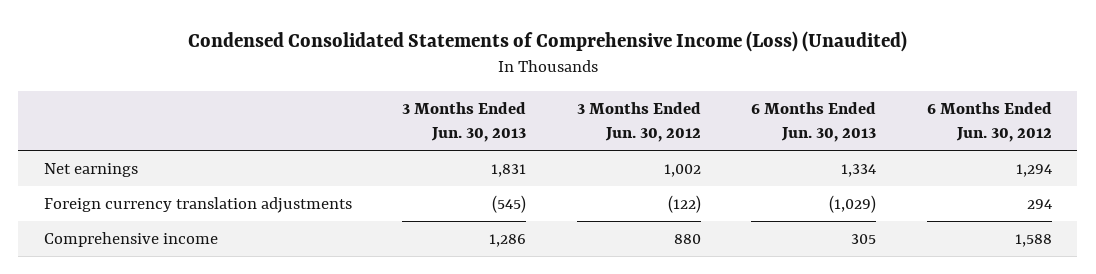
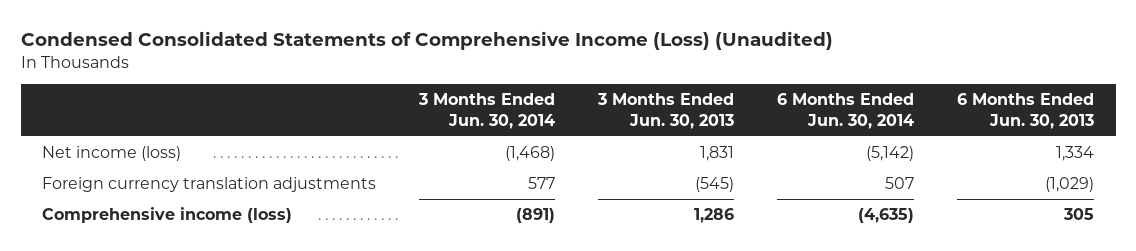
[576,101,701,142] 3 Months Ended Jun. 30, 2012 -> none
[927,101,1053,142] 6 Months Ended Jun. 30, 2012 -> none
none -> [418,93,556,130] 3 Months Ended Jun. 30, 2014
none -> [777,93,915,130] 6 Months Ended Jun. 30, 2014
[43,162,138,177] Net earnings -> [42,146,182,162] Net income (loss)
[43,231,218,247] Comprehensive income -> [42,207,293,224] Comprehensive income (loss)

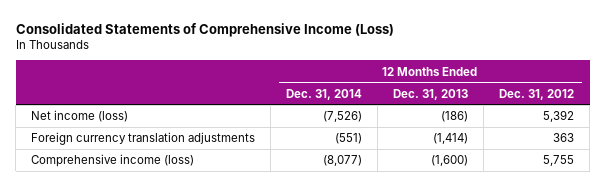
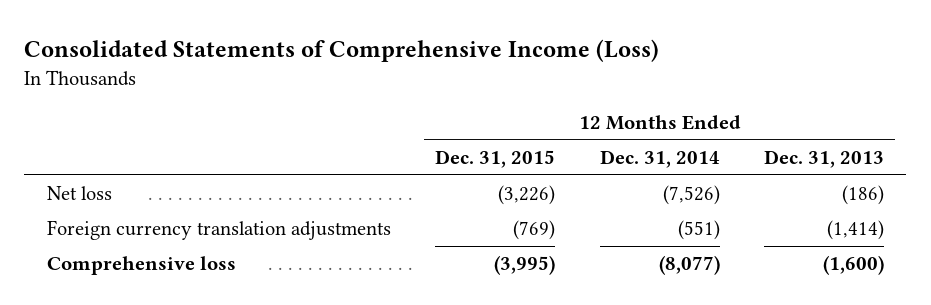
[499,88,575,100] Dec. 31, 2012 -> none
none -> [435,149,556,168] Dec. 31, 2015
[31,110,129,123] Net income (loss) -> [46,186,112,201] Net loss
[31,154,195,168] Comprehensive income (loss) -> [46,256,236,276] Comprehensive loss

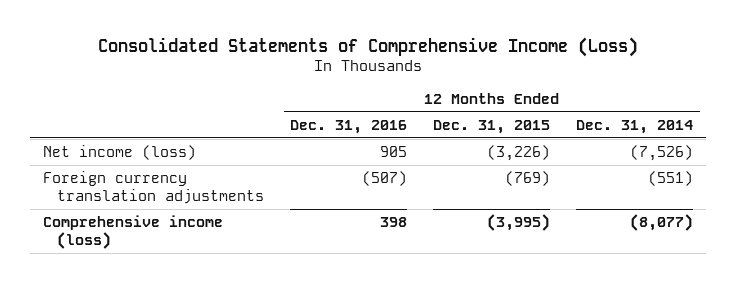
[764,149,885,168] Dec. 31, 2013 -> none
none -> [290,119,408,134] Dec. 31, 2016
[46,186,112,201] Net loss -> [42,145,196,161] Net income (loss)
[46,256,236,276] Comprehensive loss -> [42,215,223,250] Comprehensive income (loss)

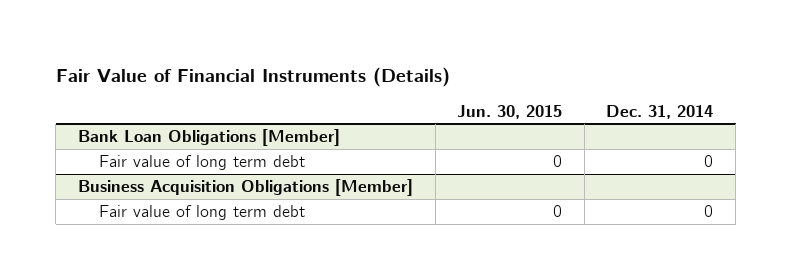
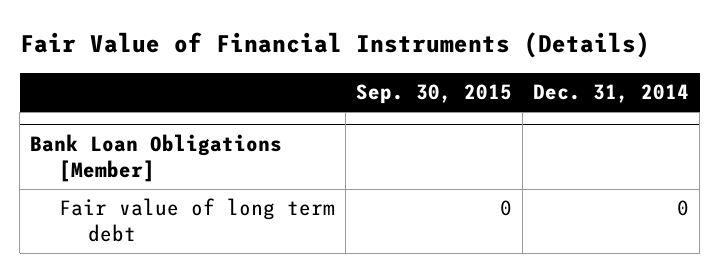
[457,104,563,119] Jun. 30, 2015 -> none
none -> [356,84,513,105] Sep. 30, 2015
[78,179,414,197] Business Acquisition Obligations [Member] -> none
[98,205,305,221] Fair value of long term debt -> none

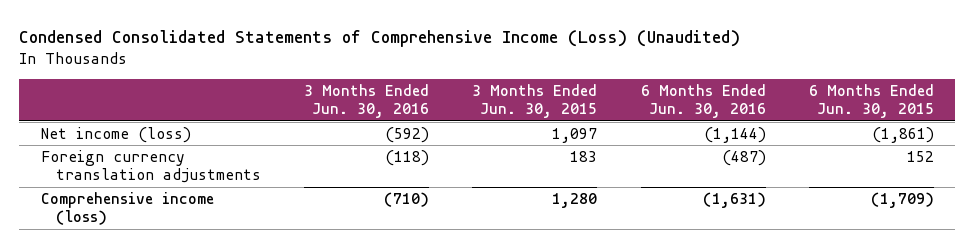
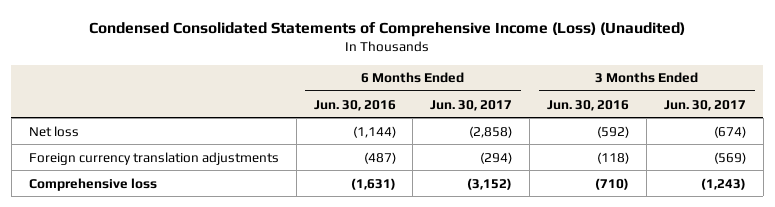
[472,83,598,119] 3 Months Ended Jun. 30, 2015 -> none
[808,83,934,119] 6 Months Ended Jun. 30, 2015 -> none
none -> [430,99,513,111] Jun. 30, 2017
none -> [664,99,747,111] Jun. 30, 2017
[40,127,191,144] Net income (loss) -> [28,125,79,137] Net loss
[40,192,214,226] Comprehensive income (loss) -> [28,177,157,191] Comprehensive loss

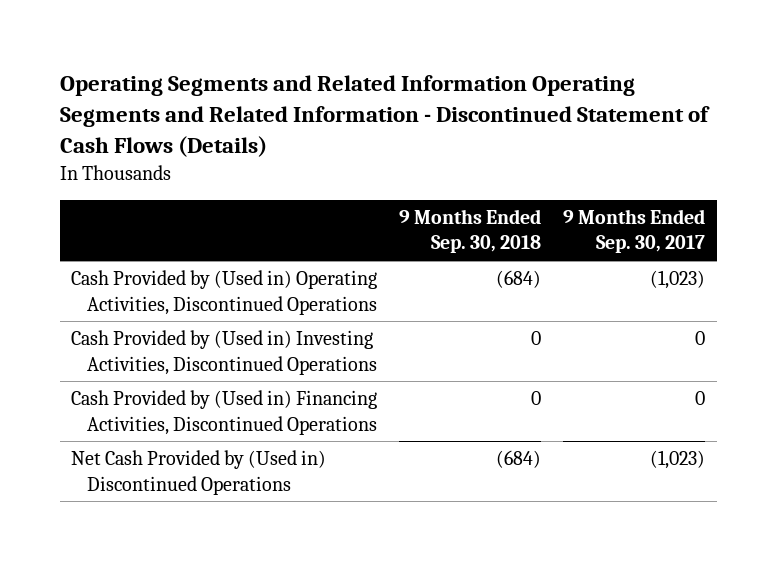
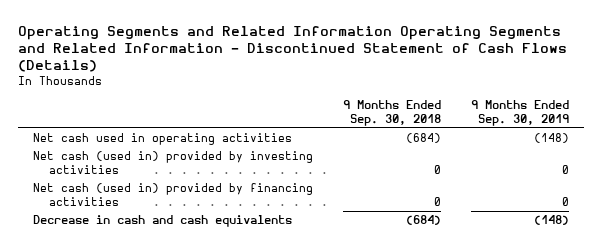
[563,209,706,254] 9 Months Ended Sep. 30, 2017 -> none
none -> [471,100,570,127] 9 Months Ended Sep. 30, 2019
[71,270,378,315] Cash Provided by (Used in) Operating Activities, Discontinued Operations -> [33,133,293,146] Net cash used in operating activities
[71,330,377,375] Cash Provided by (Used in) Investing Activities, Discontinued Operations -> [33,151,314,174] Net cash (used in) provided by investing activities
[71,390,378,435] Cash Provided by (Used in) Financing Activities, Discontinued Operations -> [33,183,314,206] Net cash (used in) provided by financing activities
[71,450,327,495] Net Cash Provided by (Used in) Discontinued Operations -> [33,215,293,228] Decrease in cash and cash equivalents

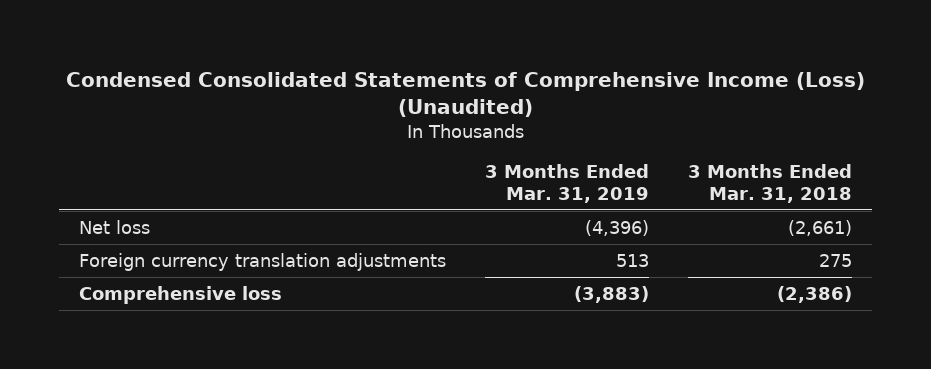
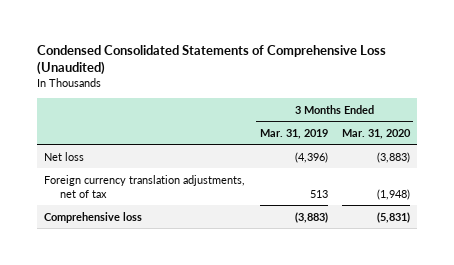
[65,71,865,117] Condensed Consolidated Statements of Comprehensive Income (Loss) (Unaudited) -> [37,44,387,76] Condensed Consolidated Statements of Comprehensive Loss (Unaudited)
[688,163,853,203] 3 Months Ended Mar. 31, 2018 -> none
none -> [341,128,411,139] Mar. 31, 2020
[78,252,446,271] Foreign currency translation adjustments -> [44,174,246,198] Foreign currency translation adjustments, net of tax

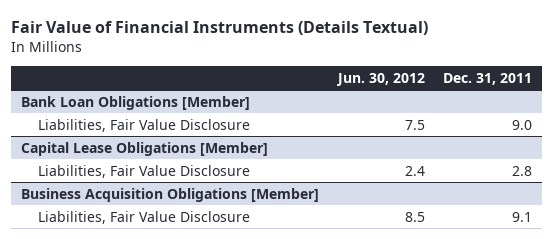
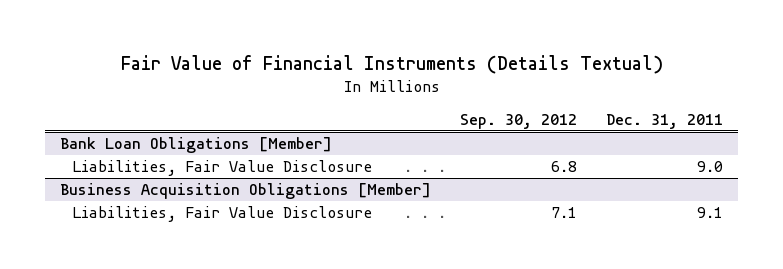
[335,72,425,86] Jun. 30, 2012 -> none
none -> [460,113,578,129] Sep. 30, 2012
[20,141,268,156] Capital Lease Obligations [Member] -> none
[37,164,250,178] Liabilities, Fair Value Disclosure -> none

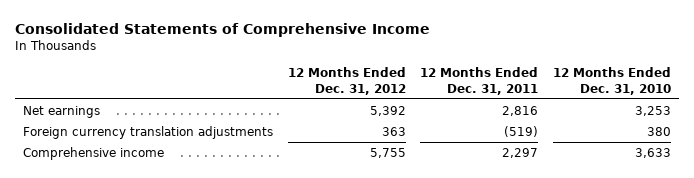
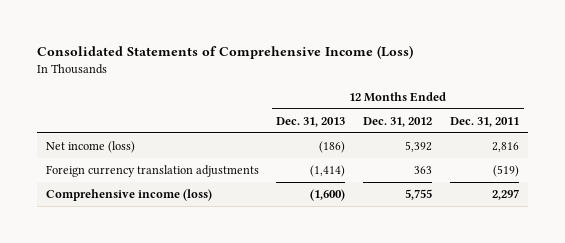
[15,22,431,37] Consolidated Statements of Comprehensive Income -> [36,44,413,59] Consolidated Statements of Comprehensive Income (Loss)
[553,67,672,95] 12 Months Ended Dec. 31, 2010 -> none
none -> [276,116,346,127] Dec. 31, 2013
[22,105,100,118] Net earnings -> [45,140,135,153] Net income (loss)
[22,146,164,160] Comprehensive income -> [45,188,212,201] Comprehensive income (loss)

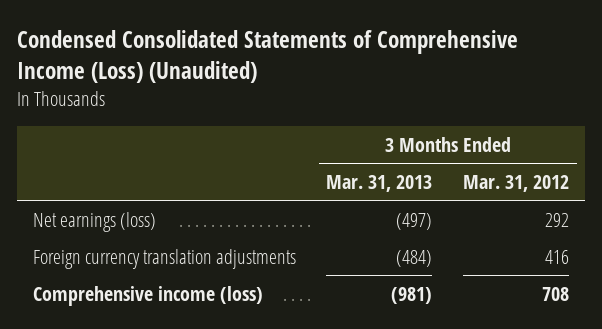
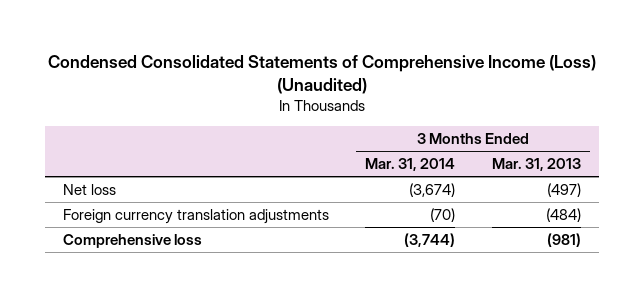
[463,174,570,192] Mar. 31, 2012 -> none
none -> [365,158,456,172] Mar. 31, 2014
[32,211,156,232] Net earnings (loss) -> [63,183,117,195] Net loss
[32,285,263,306] Comprehensive income (loss) -> [63,233,203,248] Comprehensive loss

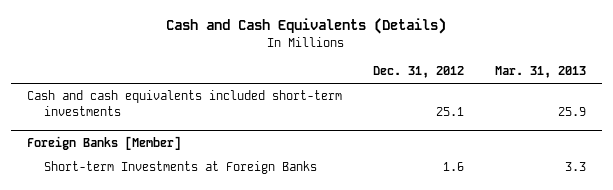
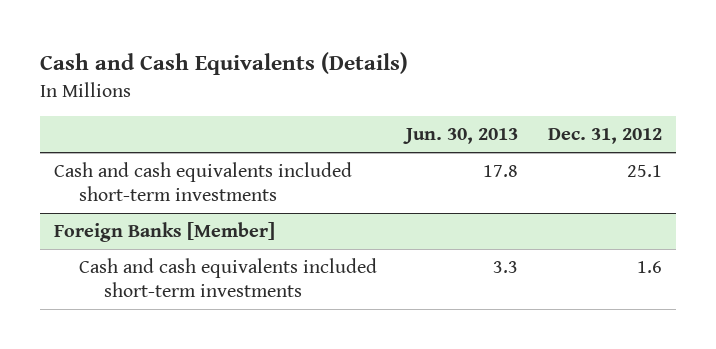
[495,66,587,79] Mar. 31, 2013 -> none
none -> [403,128,519,145] Jun. 30, 2013
[44,161,318,175] Short-term Investments at Foreign Banks -> none
none -> [79,258,378,298] Cash and cash equivalents included short-term investments

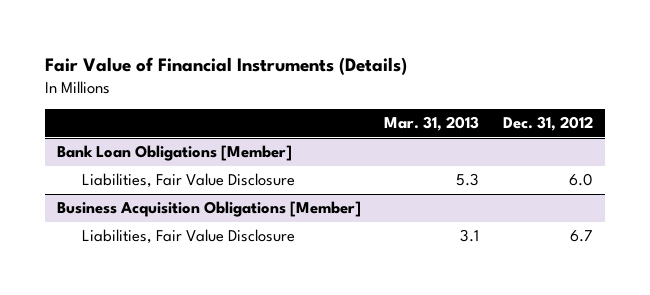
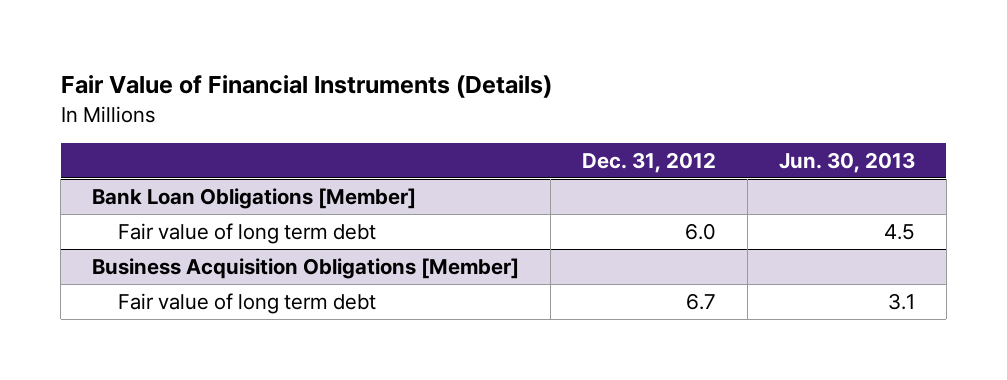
[384,116,480,132] Mar. 31, 2013 -> none
none -> [779,151,916,173] Jun. 30, 2013
[81,173,295,189] Liabilities, Fair Value Disclosure -> [117,222,376,244] Fair value of long term debt
[81,229,295,245] Liabilities, Fair Value Disclosure -> [117,292,376,314] Fair value of long term debt

